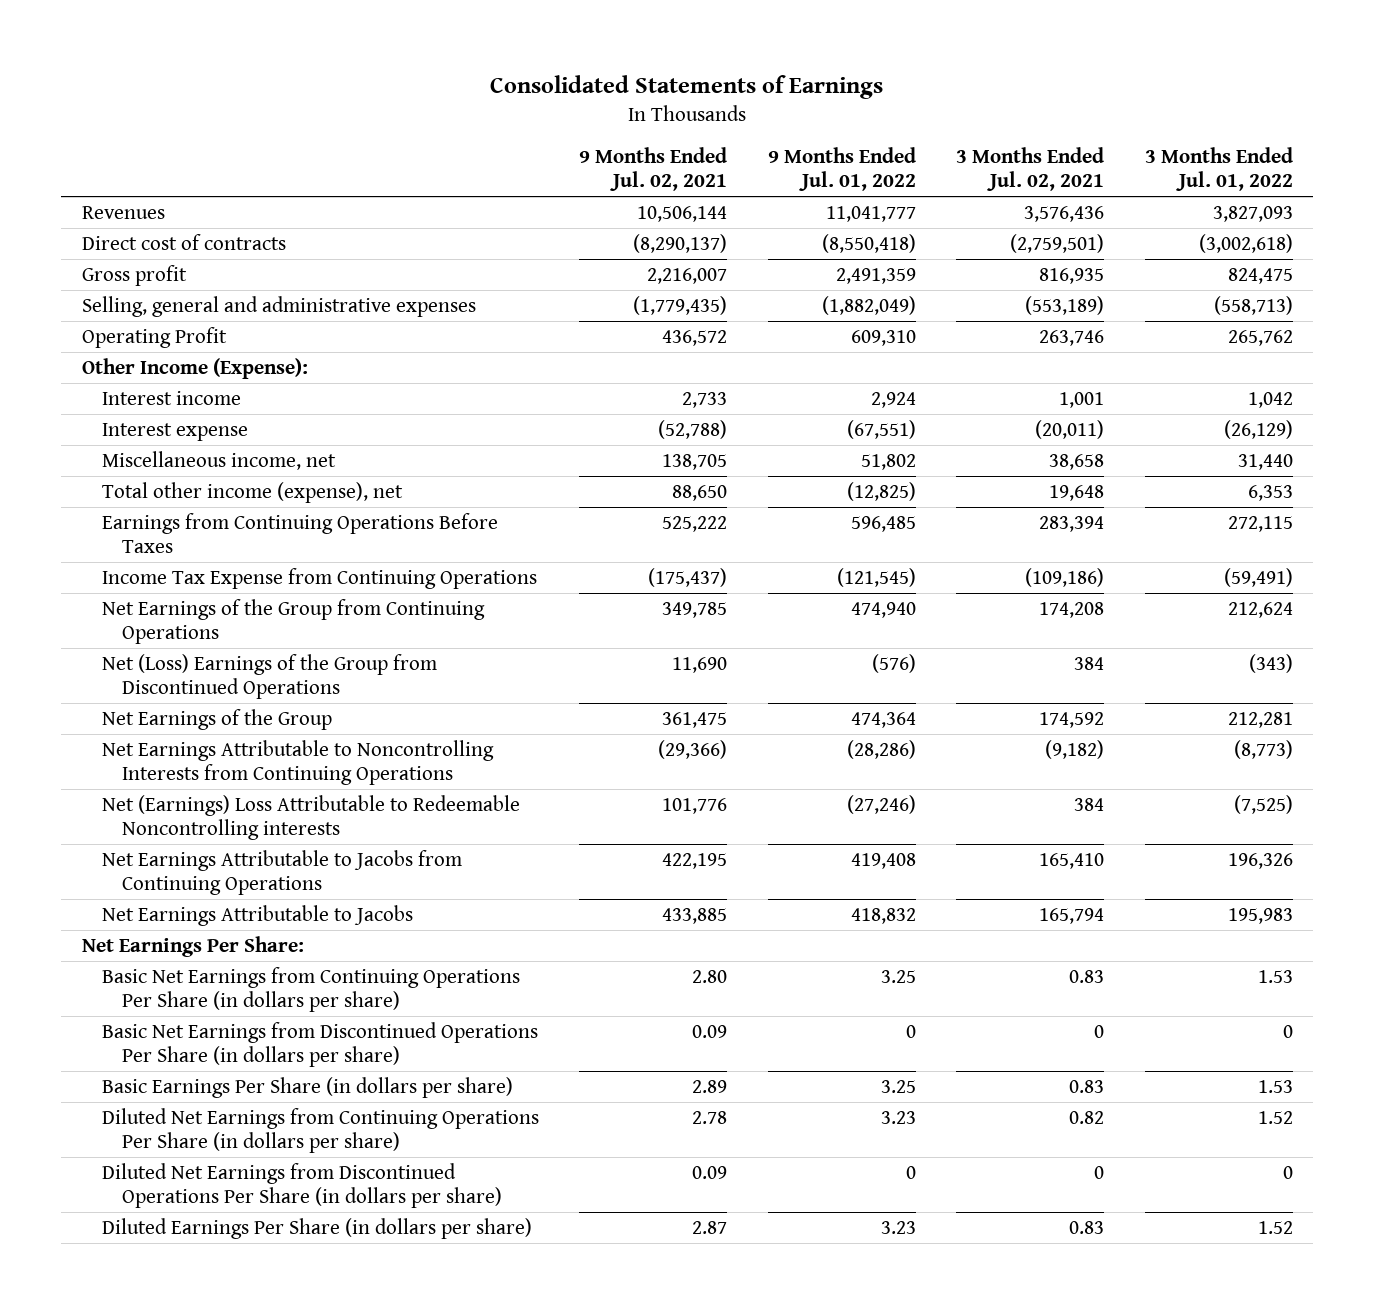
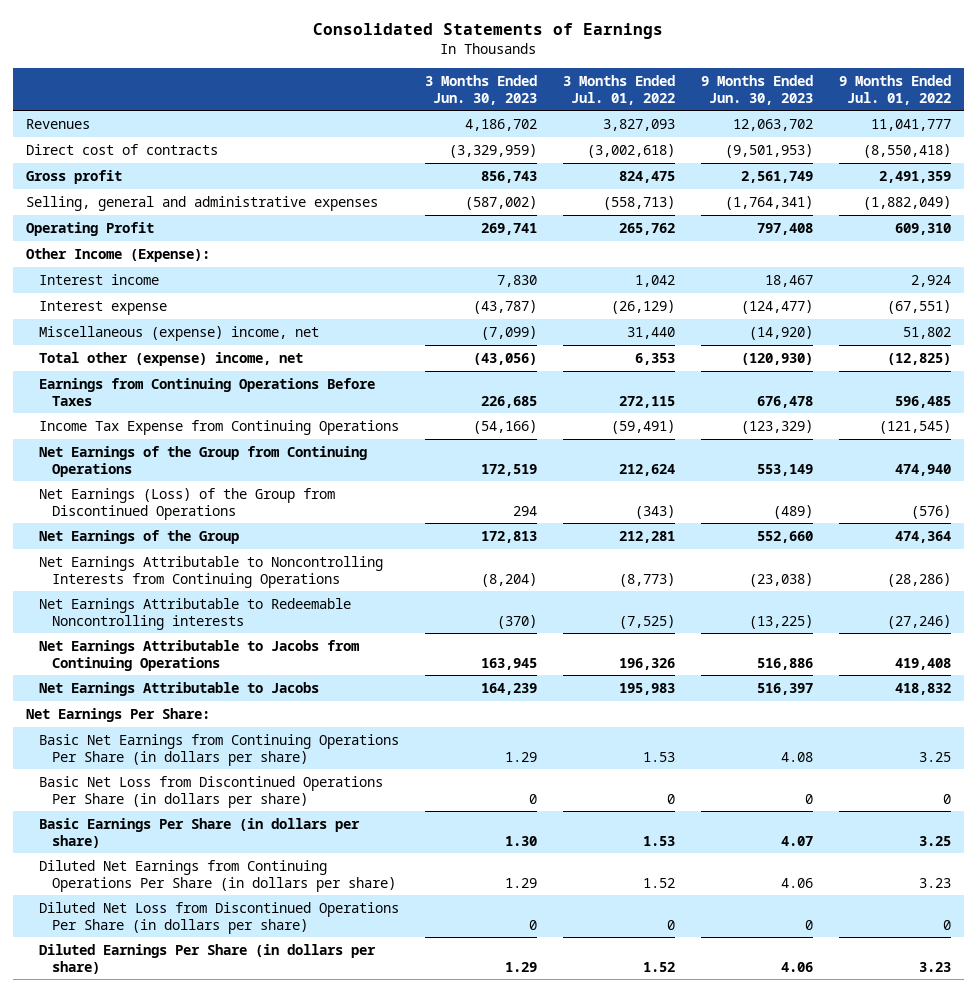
[579,147,728,192] 9 Months Ended Jul. 02, 2021 -> none
[956,147,1105,192] 3 Months Ended Jul. 02, 2021 -> none
none -> [425,75,538,105] 3 Months Ended Jun. 30, 2023
none -> [700,75,813,105] 9 Months Ended Jun. 30, 2023
[101,450,336,470] Miscellaneous income, net -> [39,326,320,342] Miscellaneous (expense) income, net
[101,481,403,503] Total other income (expense), net -> [39,352,304,367] Total other (expense) income, net
[101,653,437,699] Net (Loss) Earnings of the Group from Discontinued Operations -> [39,488,336,520] Net Earnings (Loss) of the Group from Discontinued Operations
[101,794,520,840] Net (Earnings) Loss Attributable to Redeemable Noncontrolling interests -> [39,598,352,630] Net Earnings Attributable to Redeemable Noncontrolling interests
[101,1021,538,1067] Basic Net Earnings from Discontinued Operations Per Share (in dollars per share) -> [39,776,384,808] Basic Net Loss from Discontinued Operations Per Share (in dollars per share)
[101,1162,502,1208] Diluted Net Earnings from Discontinued Operations Per Share (in dollars per share) -> [39,902,400,934] Diluted Net Loss from Discontinued Operations Per Share (in dollars per share)

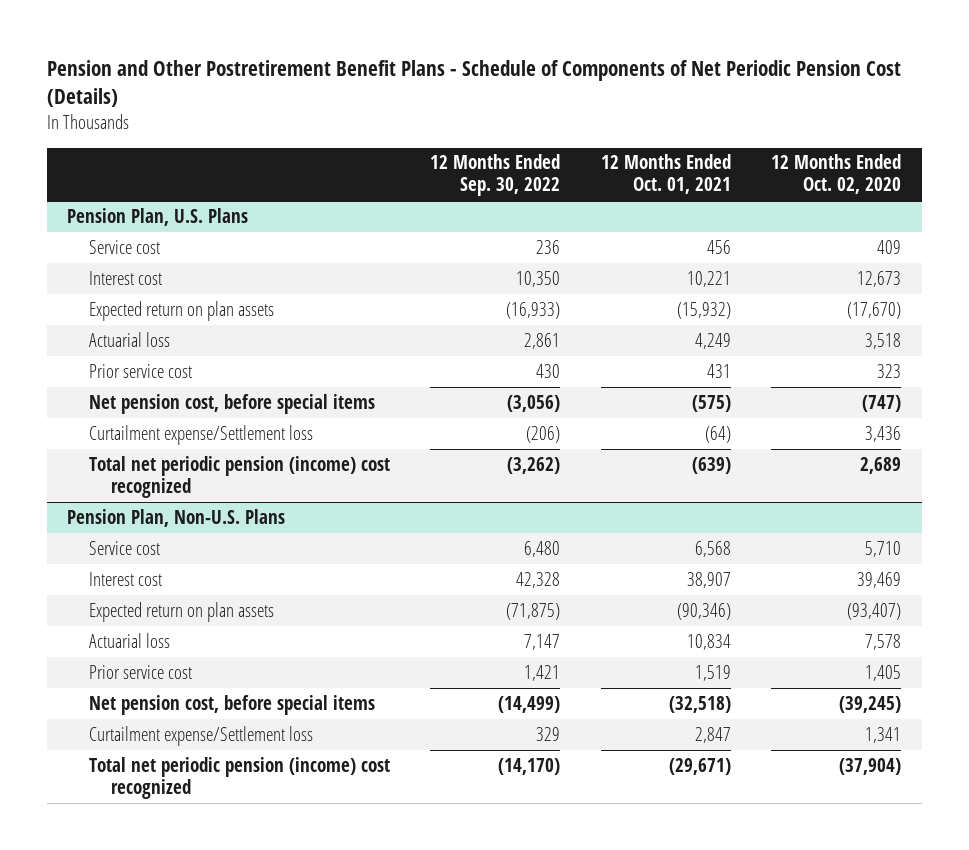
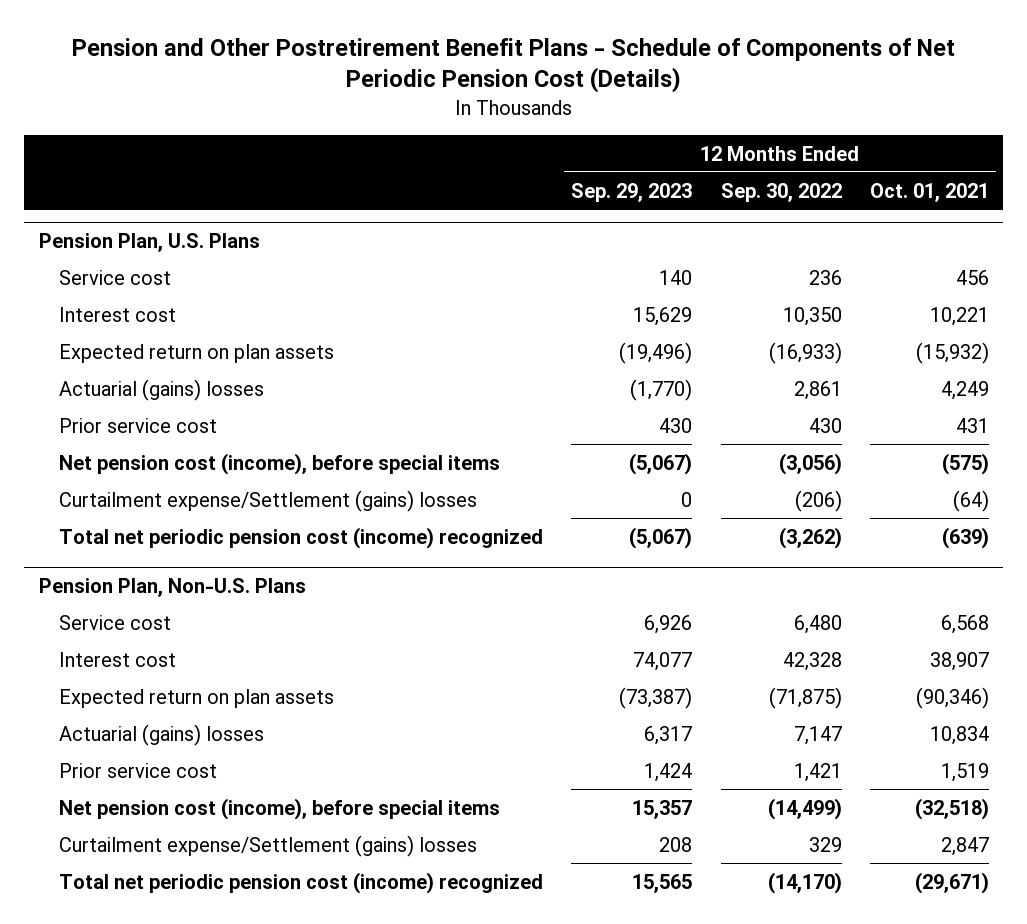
[771,154,902,195] 12 Months Ended Oct. 02, 2020 -> none
none -> [571,182,693,202] Sep. 29, 2023
[88,331,170,347] Actuarial loss -> [58,378,264,401] Actuarial (gains) losses
[88,393,375,414] Net pension cost, before special items -> [58,452,500,475] Net pension cost (income), before special items
[88,424,313,445] Curtailment expense/Settlement loss -> [58,489,477,512] Curtailment expense/Settlement (gains) losses
[88,455,390,498] Total net periodic pension (income) cost recognized -> [58,526,543,549] Total net periodic pension cost (income) recognized
[88,632,170,648] Actuarial loss -> [58,723,264,746] Actuarial (gains) losses
[88,694,375,715] Net pension cost, before special items -> [58,797,500,820] Net pension cost (income), before special items
[88,725,313,746] Curtailment expense/Settlement loss -> [58,834,477,857] Curtailment expense/Settlement (gains) losses
[88,756,390,799] Total net periodic pension (income) cost recognized -> [58,871,543,894] Total net periodic pension cost (income) recognized

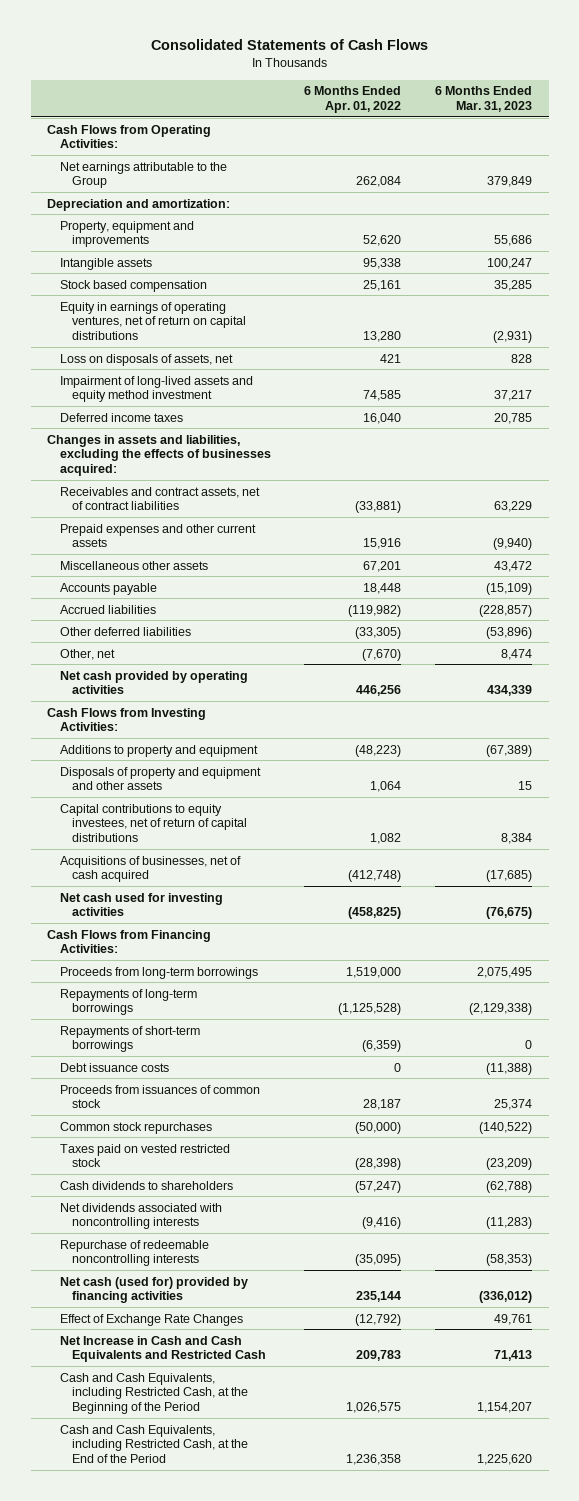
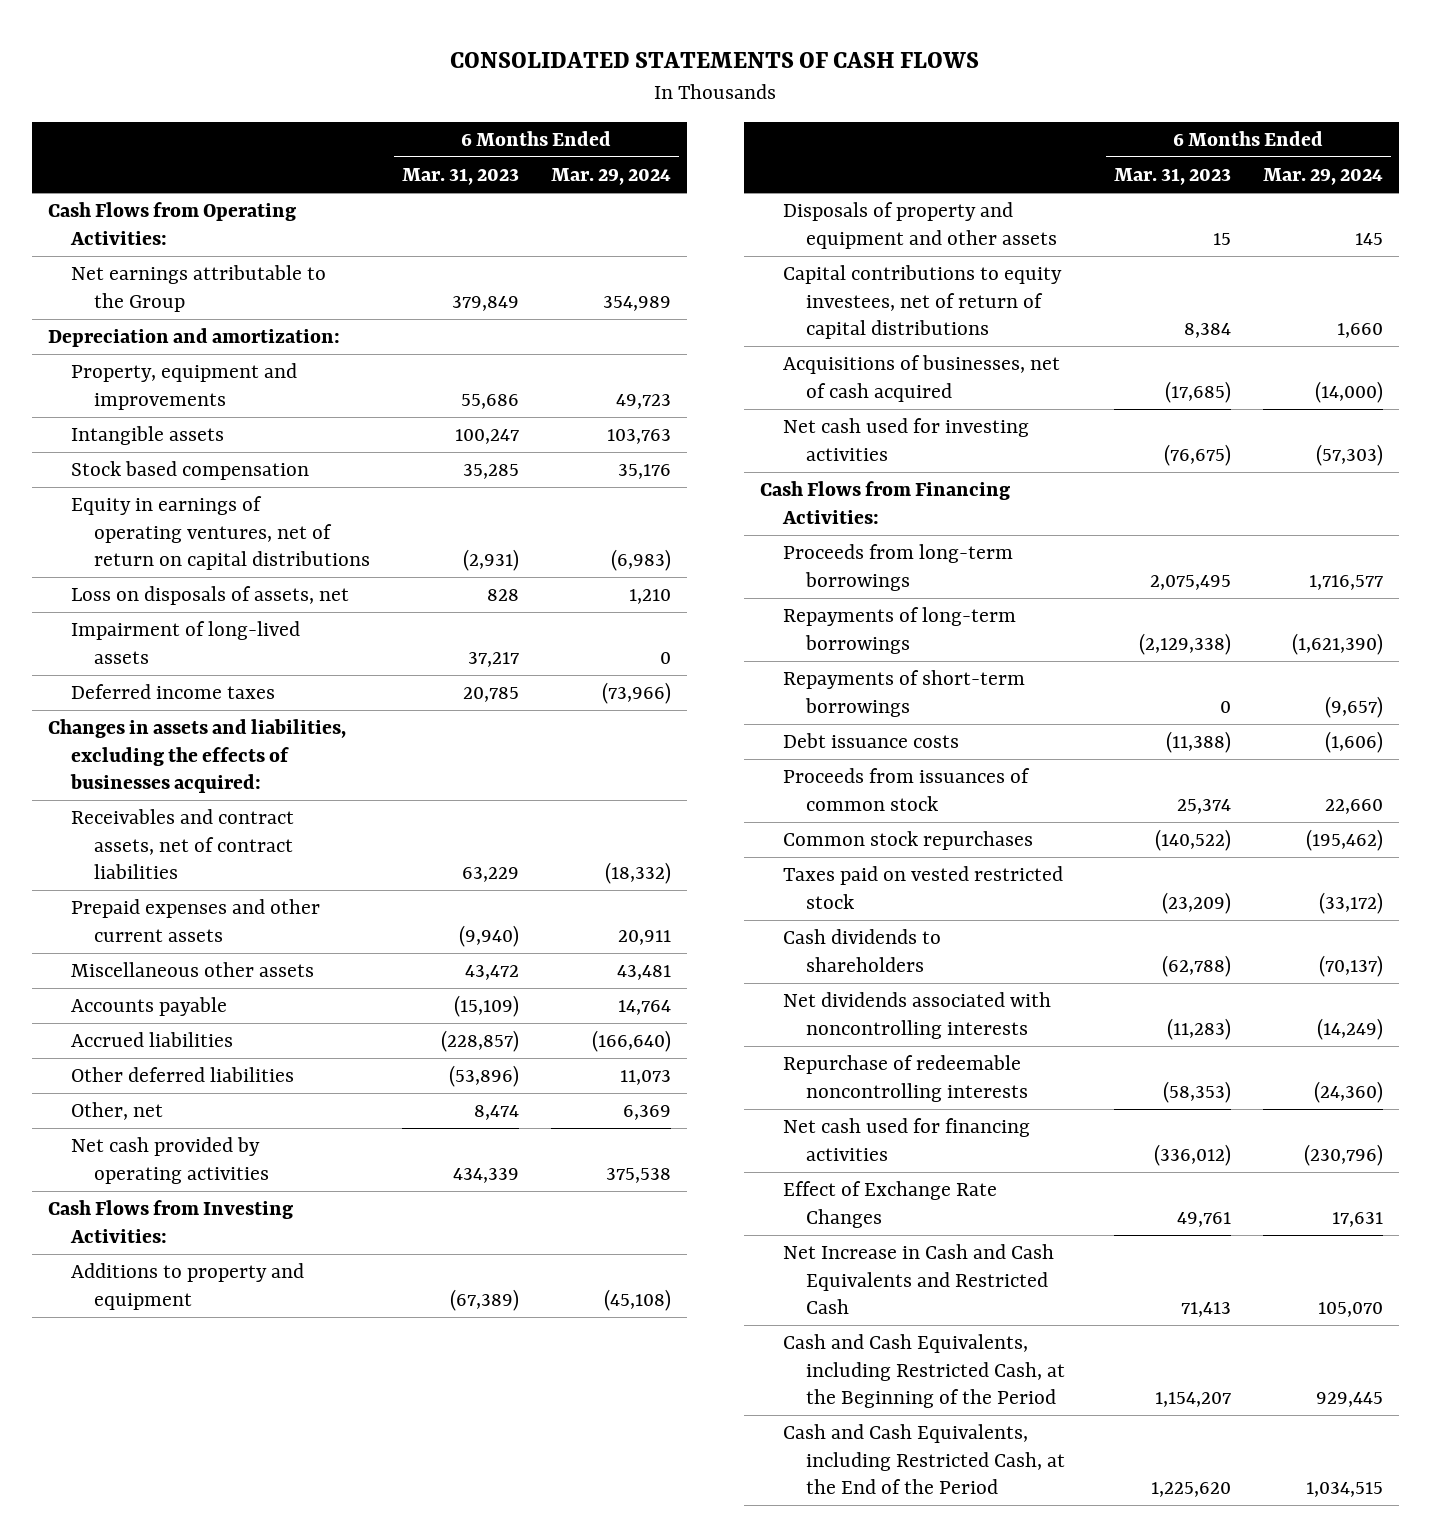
[150,39,428,51] Consolidated Statements of Cash Flows -> [450,51,980,68] CONSOLIDATED STATEMENTS OF CASH FLOWS
[304,86,402,113] 6 Months Ended Apr. 01, 2022 -> none
none -> [550,168,671,186] Mar. 29, 2024
[59,375,253,403] Impairment of long-lived assets and equity method investment -> [70,621,300,664] Impairment of long-lived assets
[59,1276,248,1304] Net cash (used for) provided by financing activities -> [782,1118,1030,1161] Net cash used for financing activities

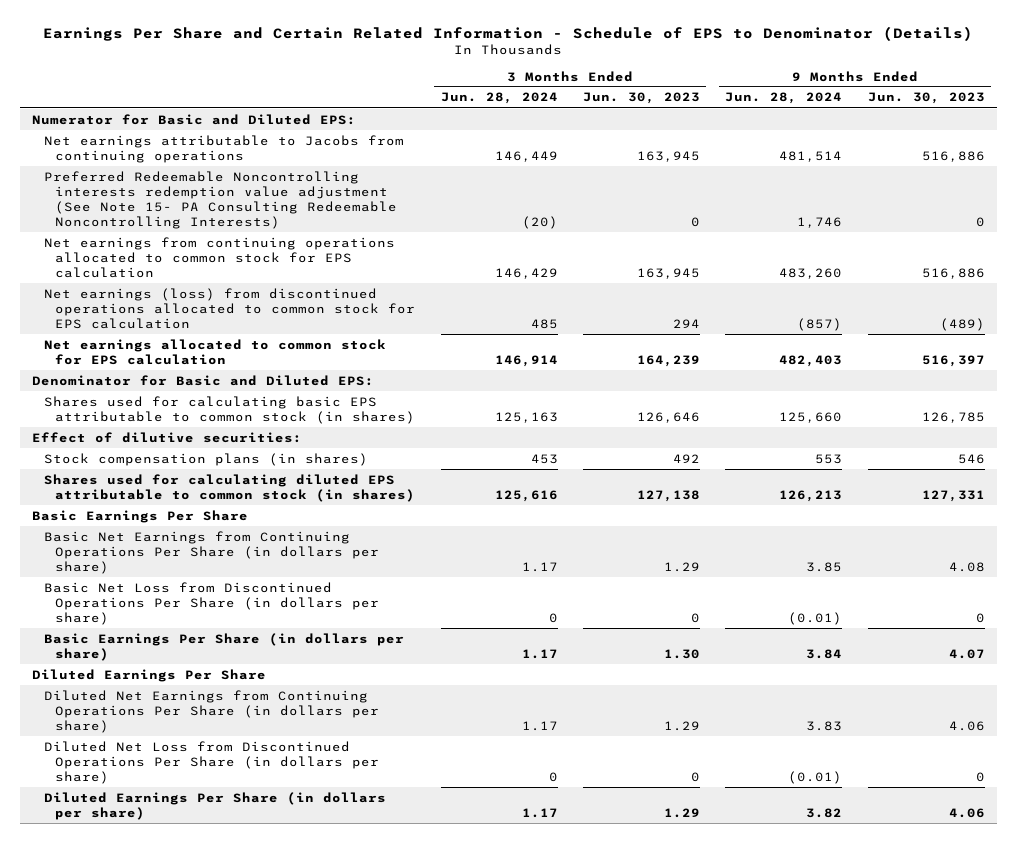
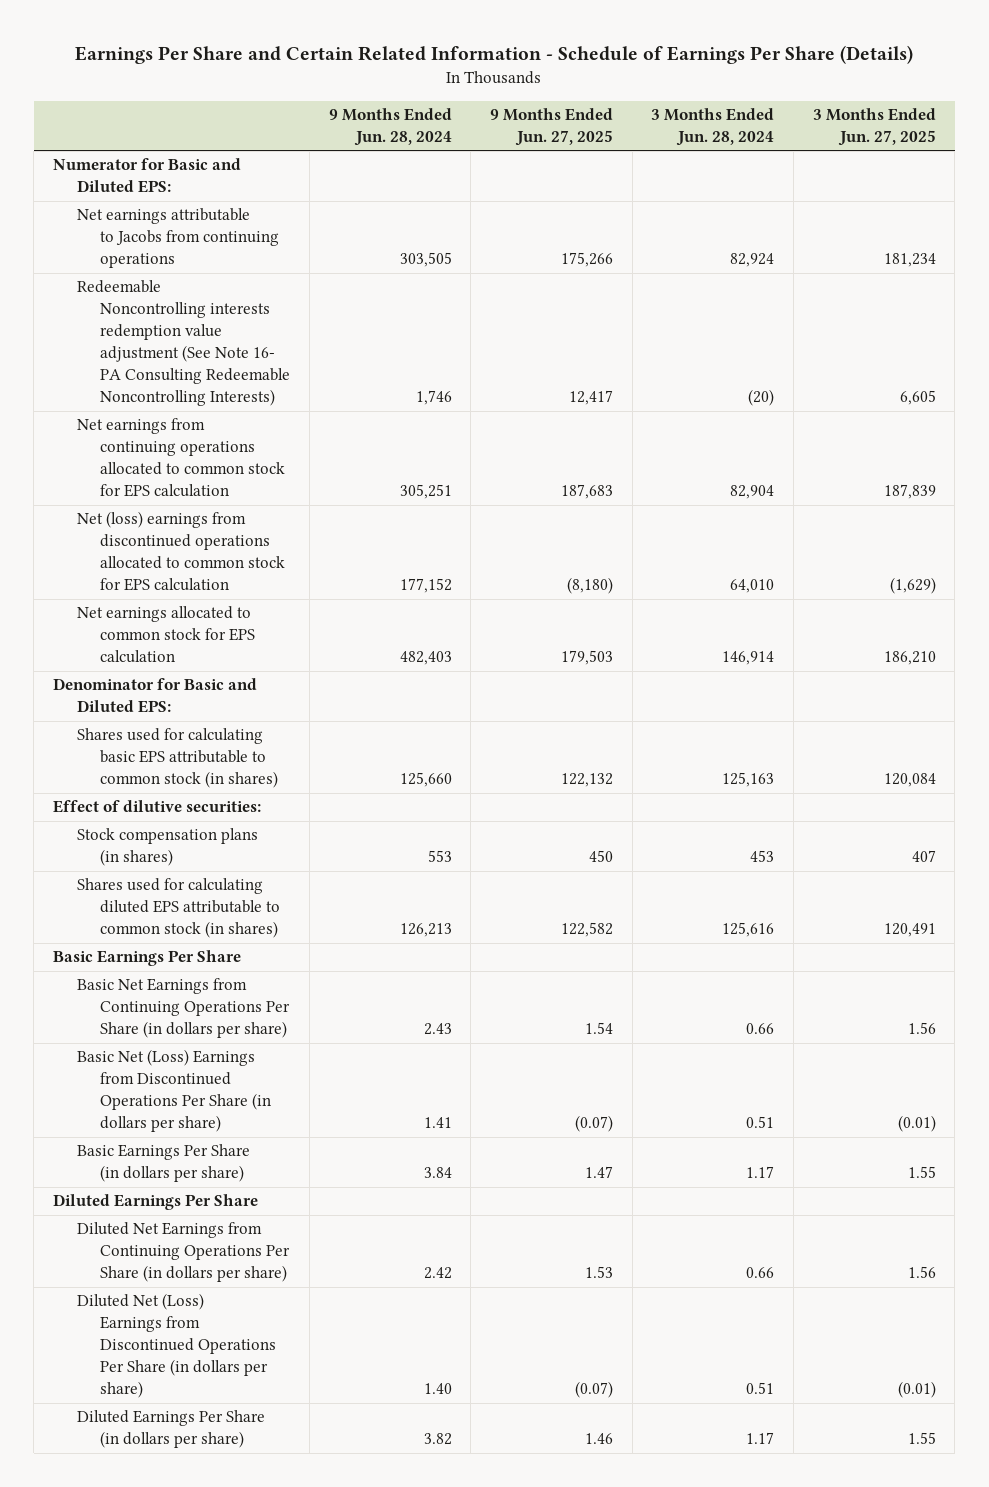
[43,26,974,42] Earnings Per Share and Certain Related Information - Schedule of EPS to Denominator (Details) -> [75,45,914,65] Earnings Per Share and Certain Related Information - Schedule of Earnings Per Share (Details)
[583,92,701,105] Jun. 30, 2023 -> none
[867,92,985,105] Jun. 30, 2023 -> none
none -> [489,108,613,147] 9 Months Ended Jun. 27, 2025
none -> [812,108,936,147] 3 Months Ended Jun. 27, 2025
[494,150,558,162] 146,449 -> [730,253,775,268] 82,924
[779,150,843,162] 481,514 -> [399,252,452,268] 303,505
[43,170,398,230] Preferred Redeemable Noncontrolling interests redemption value adjustment (See Note 15- PA Consulting Redeemable Noncontrolling Interests) -> [76,280,291,407] Redeemable Noncontrolling interests redemption value adjustment (See Note 16- PA Consulting Redeemable Noncontrolling Interests)
[494,267,558,279] 146,429 -> [730,485,775,500] 82,904
[779,267,843,279] 483,260 -> [399,484,452,500] 305,251
[43,287,416,329] Net earnings (loss) from discontinued operations allocated to common stock for EPS calculation -> [76,511,286,592] Net (loss) earnings from discontinued operations allocated to common stock for EPS calculation
[530,318,558,329] 485 -> [730,579,775,594] 64,010
[797,317,843,331] (857) -> [399,578,452,594] 177,152
[521,561,558,572] 1.17 -> [746,1023,775,1035] 0.66
[806,561,843,572] 3.85 -> [423,1023,452,1036] 2.43
[43,581,380,625] Basic Net Loss from Discontinued Operations Per Share (in dollars per share) -> [76,1049,272,1133] Basic Net (Loss) Earnings from Discontinued Operations Per Share (in dollars per share)
[548,612,558,623] 0 -> [746,1116,775,1129] 0.51
[788,611,843,625] (0.01) -> [423,1117,452,1129] 1.41
[521,720,558,731] 1.17 -> [746,1267,775,1279] 0.66
[806,720,843,731] 3.83 -> [423,1267,452,1280] 2.42
[43,740,380,784] Diluted Net Loss from Discontinued Operations Per Share (in dollars per share) -> [76,1293,277,1399] Diluted Net (Loss) Earnings from Discontinued Operations Per Share (in dollars per share)
[548,771,558,782] 0 -> [746,1382,775,1395] 0.51
[788,770,843,784] (0.01) -> [423,1383,452,1395] 1.40

